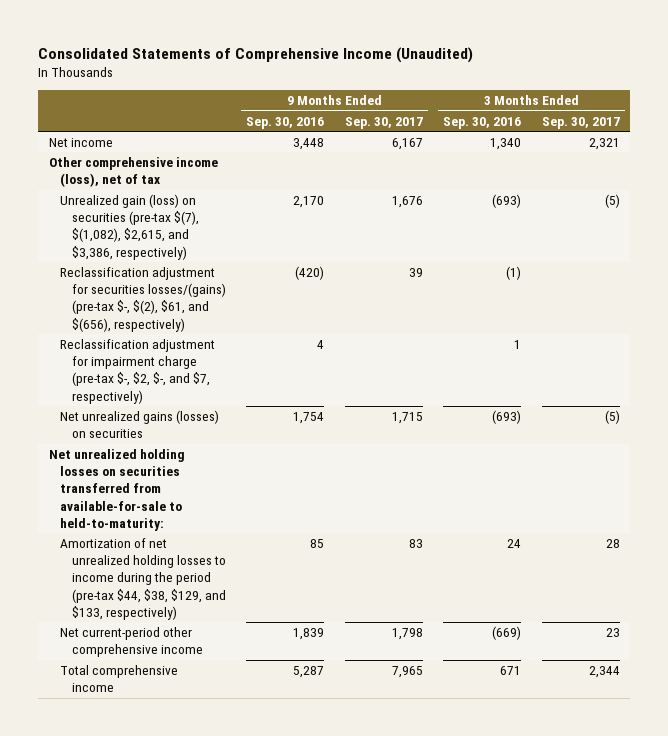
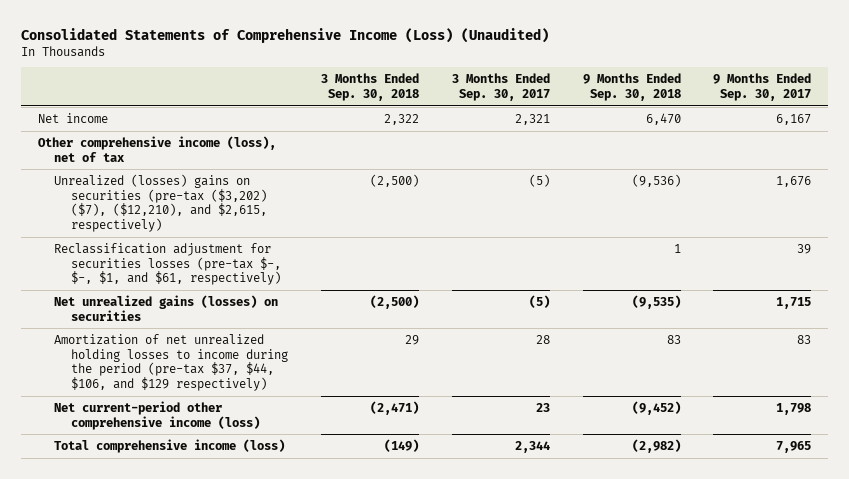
[38,47,474,64] Consolidated Statements of Comprehensive Income (Unaudited) -> [21,27,550,43] Consolidated Statements of Comprehensive Income (Loss) (Unaudited)
[246,116,325,129] Sep. 30, 2016 -> none
[443,116,522,129] Sep. 30, 2016 -> none
none -> [320,73,419,102] 3 Months Ended Sep. 30, 2018
none -> [582,73,681,102] 9 Months Ended Sep. 30, 2018
[60,338,216,404] Reclassification adjustment for impairment charge (pre-tax $-, $2, $-, and $7, respectively) -> none
[60,193,199,260] Unrealized gain (loss) on securities (pre-tax $(7), $(1,082), $2,615, and $3,386, respectively) -> [54,174,268,232] Unrealized (losses) gains on securities (pre-tax ($3,202) ($7), ($12,210), and $2,615, respectively)
[60,266,226,332] Reclassification adjustment for securities losses/(gains) (pre-tax $-, $(2), $61, and $(656), respectively) -> [54,243,282,286] Reclassification adjustment for securities losses (pre-tax $-, $-, $1, and $61, respectively)
[48,448,185,531] Net unrealized holding losses on securities transferred from available-for-sale to held-to-maturity: -> none
[60,537,226,620] Amortization of net unrealized holding losses to income during the period (pre-tax $44, $38, $129, and $133, respectively) -> [54,334,289,391] Amortization of net unrealized holding losses to income during the period (pre-tax $37, $44, $106, and $129 respectively)
[60,626,203,658] Net current-period other comprehensive income -> [54,401,261,430] Net current-period other comprehensive income (loss)
[60,664,179,693] Total comprehensive income -> [54,439,286,454] Total comprehensive income (loss)

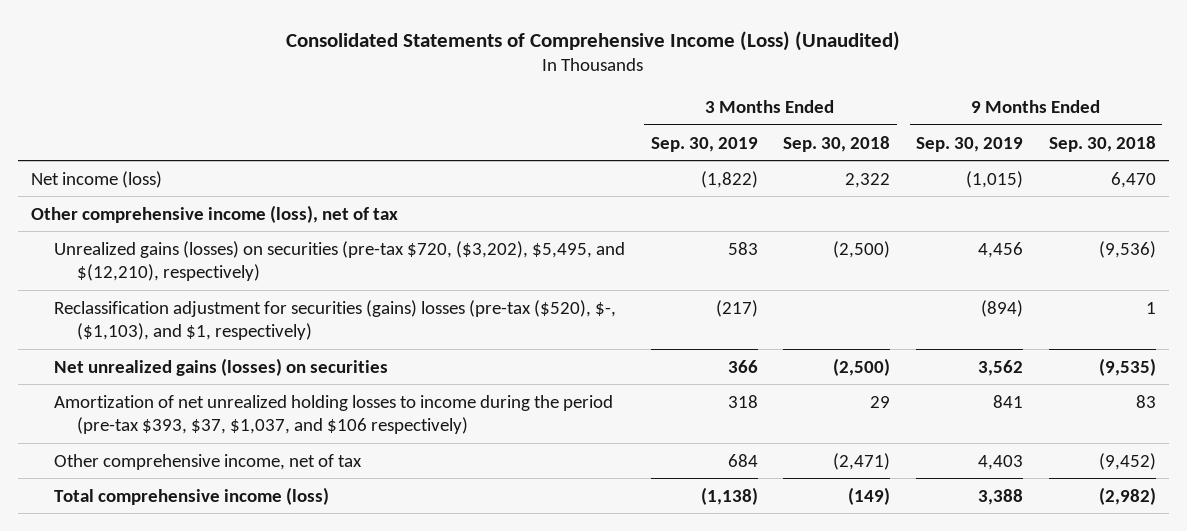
[451,73,550,102] 3 Months Ended Sep. 30, 2017 -> none
[713,73,812,102] 9 Months Ended Sep. 30, 2017 -> none
none -> [650,136,758,152] Sep. 30, 2019
none -> [916,136,1024,152] Sep. 30, 2019
[37,113,108,124] Net income -> [30,170,162,188] Net income (loss)
[54,174,268,232] Unrealized (losses) gains on securities (pre-tax ($3,202) ($7), ($12,210), and $2,615, respectively) -> [53,240,625,282] Unrealized gains (losses) on securities (pre-tax $720, ($3,202), $5,495, and $(12,210), respectively)
[54,243,282,286] Reclassification adjustment for securities losses (pre-tax $-, $-, $1, and $61, respectively) -> [53,299,616,341] Reclassification adjustment for securities (gains) losses (pre-tax ($520), $-, ($1,103), and $1, respectively)
[54,334,289,391] Amortization of net unrealized holding losses to income during the period (pre-tax $37, $44, $106, and $129 respectively) -> [53,394,613,435] Amortization of net unrealized holding losses to income during the period (pre-tax $393, $37, $1,037, and $106 respectively)
[54,401,261,430] Net current-period other comprehensive income (loss) -> [53,453,362,470] Other comprehensive income, net of tax

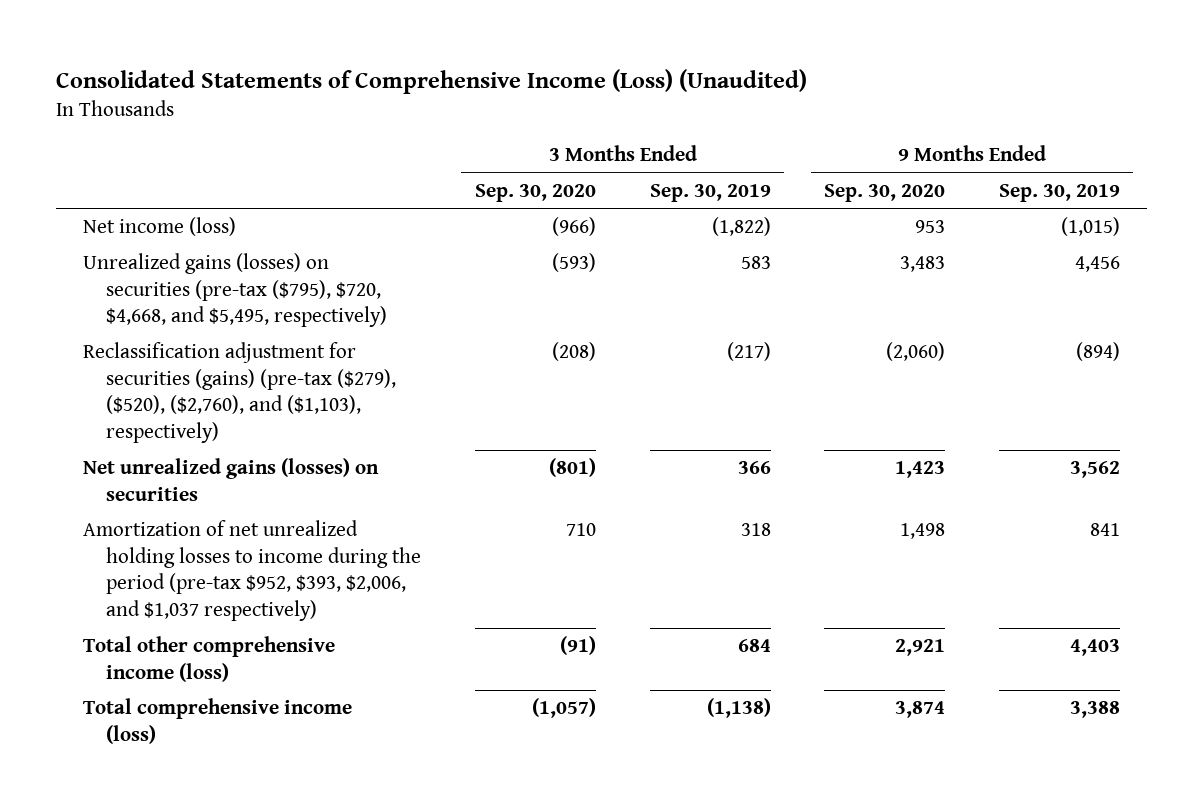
[783,135,891,152] Sep. 30, 2018 -> none
[1048,135,1156,152] Sep. 30, 2018 -> none
none -> [474,183,596,202] Sep. 30, 2020
none -> [824,183,946,202] Sep. 30, 2020
[30,204,398,223] Other comprehensive income (loss), net of tax -> none
[53,240,625,282] Unrealized gains (losses) on securities (pre-tax $720, ($3,202), $5,495, and $(12,210), respectively) -> [83,253,388,328] Unrealized gains (losses) on securities (pre-tax ($795), $720, $4,668, and $5,495, respectively)
[53,299,616,341] Reclassification adjustment for securities (gains) losses (pre-tax ($520), $-, ($1,103), and $1, respectively) -> [83,342,397,443] Reclassification adjustment for securities (gains) (pre-tax ($279), ($520), ($2,760), and ($1,103), respectively)
[53,394,613,435] Amortization of net unrealized holding losses to income during the period (pre-tax $393, $37, $1,037, and $106 respectively) -> [83,520,422,621] Amortization of net unrealized holding losses to income during the period (pre-tax $952, $393, $2,006, and $1,037 respectively)
[53,453,362,470] Other comprehensive income, net of tax -> [83,636,336,682] Total other comprehensive income (loss)

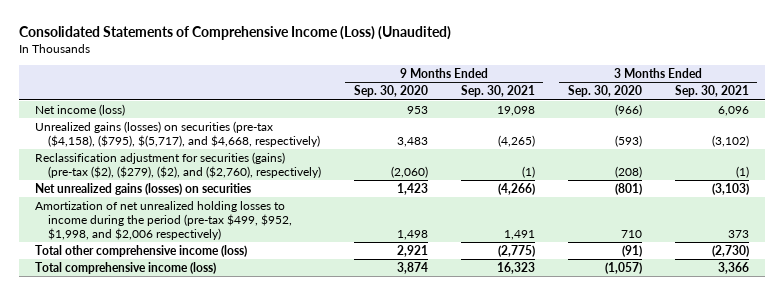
[649,183,771,202] Sep. 30, 2019 -> none
[999,183,1121,202] Sep. 30, 2019 -> none
none -> [460,85,535,98] Sep. 30, 2021
none -> [674,85,749,98] Sep. 30, 2021
[83,253,388,328] Unrealized gains (losses) on securities (pre-tax ($795), $720, $4,668, and $5,495, respectively) -> [35,120,320,147] Unrealized gains (losses) on securities (pre-tax ($4,158), ($795), $(5,717), and $4,668, respectively)
[83,342,397,443] Reclassification adjustment for securities (gains) (pre-tax ($279), ($520), ($2,760), and ($1,103), respectively) -> [35,151,321,178] Reclassification adjustment for securities (gains) (pre-tax ($2), ($279), ($2), and ($2,760), respectively)
[83,520,422,621] Amortization of net unrealized holding losses to income during the period (pre-tax $952, $393, $2,006, and $1,037 respectively) -> [35,200,292,240] Amortization of net unrealized holding losses to income during the period (pre-tax $499, $952, $1,998, and $2,006 respectively)

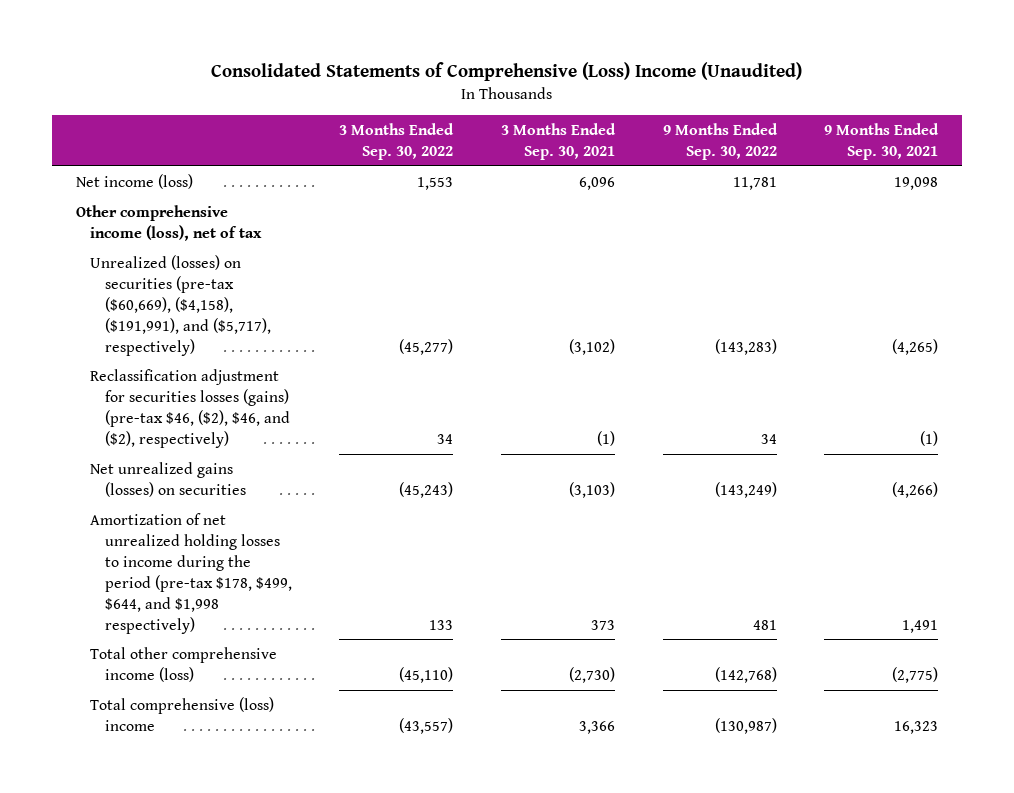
[18,26,451,41] Consolidated Statements of Comprehensive Income (Loss) (Unaudited) -> [211,62,803,82] Consolidated Statements of Comprehensive (Loss) Income (Unaudited)
[353,85,428,98] Sep. 30, 2020 -> none
[567,85,642,98] Sep. 30, 2020 -> none
none -> [339,123,455,161] 3 Months Ended Sep. 30, 2022
none -> [662,123,778,161] 9 Months Ended Sep. 30, 2022
none -> [75,204,263,241] Other comprehensive income (loss), net of tax
[35,120,320,147] Unrealized gains (losses) on securities (pre-tax ($4,158), ($795), $(5,717), and $4,668, respectively) -> [90,254,271,356] Unrealized (losses) on securities (pre-tax ($60,669), ($4,158), ($191,991), and ($5,717), respectively)
[35,151,321,178] Reclassification adjustment for securities (gains) (pre-tax ($2), ($279), ($2), and ($2,760), respectively) -> [90,368,290,448] Reclassification adjustment for securities losses (gains) (pre-tax $46, ($2), $46, and ($2), respectively)
[35,200,292,240] Amortization of net unrealized holding losses to income during the period (pre-tax $499, $952, $1,998, and $2,006 respectively) -> [90,512,292,634] Amortization of net unrealized holding losses to income during the period (pre-tax $178, $499, $644, and $1,998 respectively)
[35,261,217,274] Total comprehensive income (loss) -> [90,696,275,731] Total comprehensive (loss) income

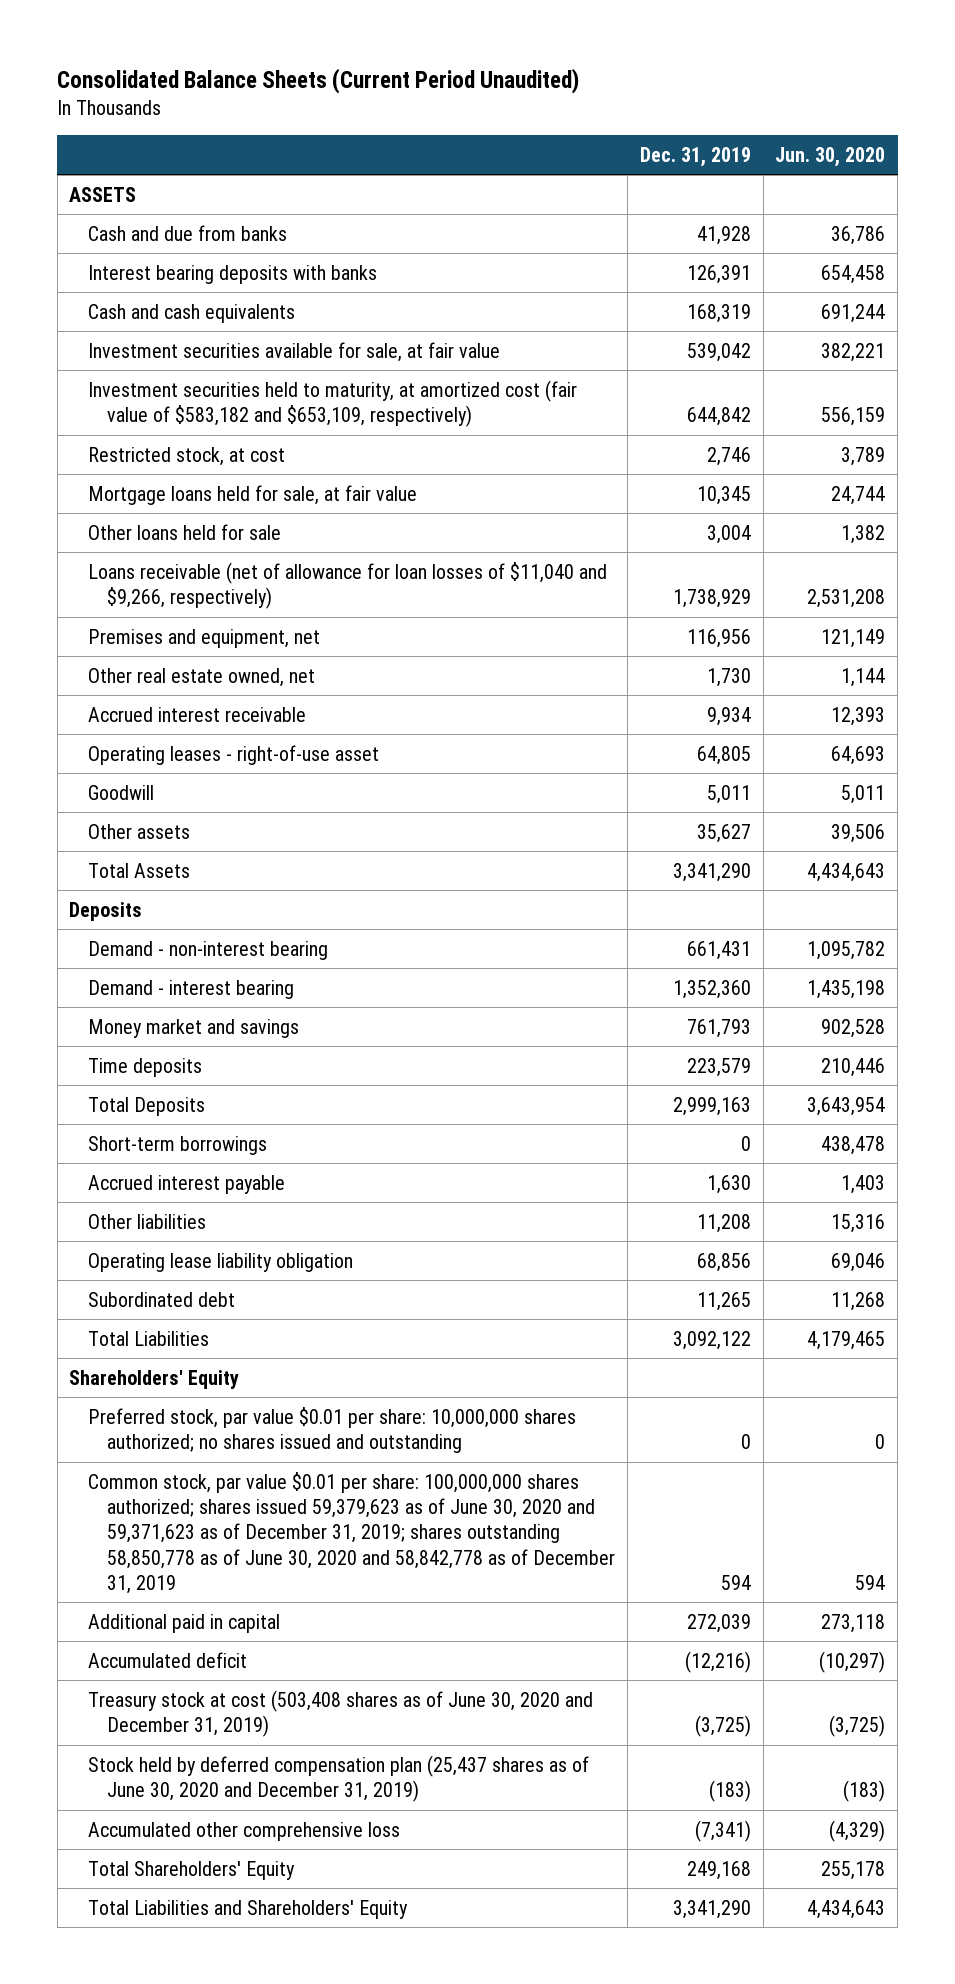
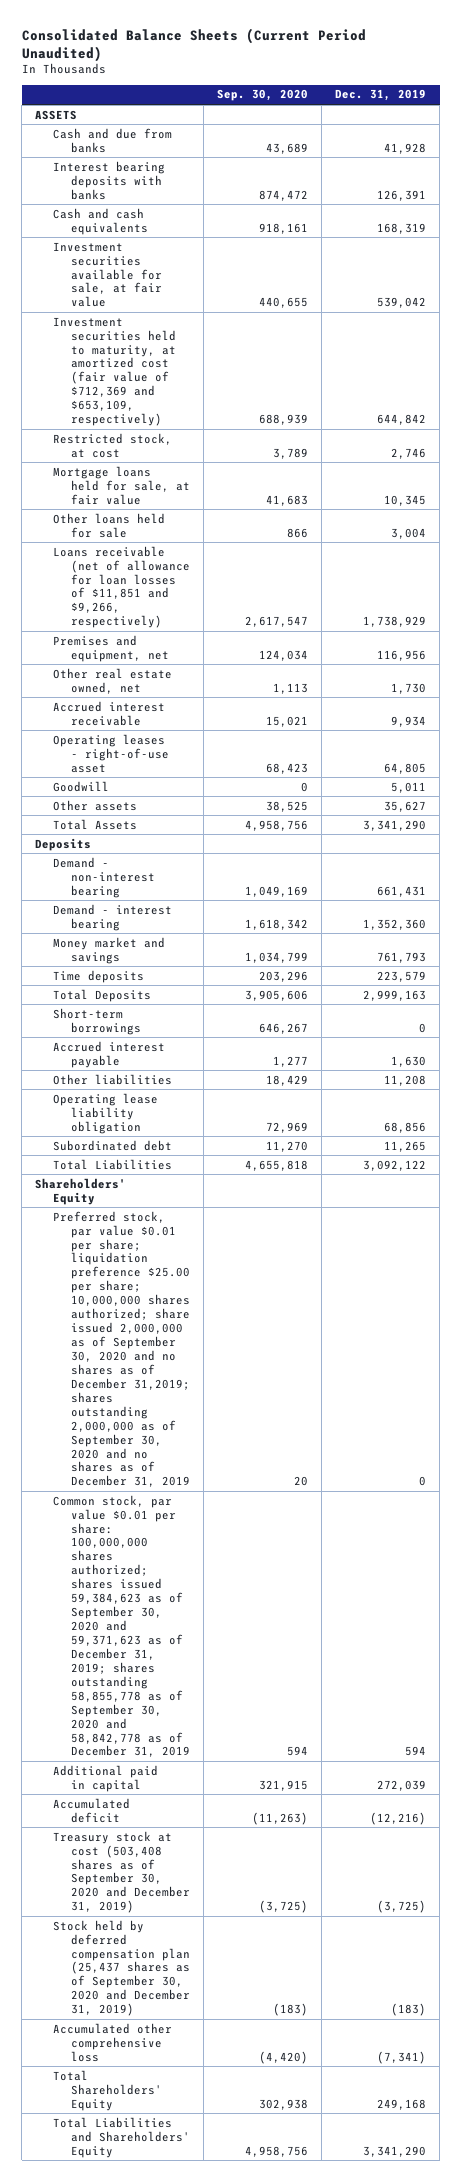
[775,146,886,167] Jun. 30, 2020 -> none
none -> [217,89,309,102] Sep. 30, 2020
[88,379,578,428] Investment securities held to maturity, at amortized cost (fair value of $583,182 and $653,109, respectively) -> [53,316,176,427] Investment securities held to maturity, at amortized cost (fair value of $712,369 and $653,109, respectively)
[88,561,608,610] Loans receivable (net of allowance for loan losses of $11,040 and $9,266, respectively) -> [53,545,190,629] Loans receivable (net of allowance for loan losses of $11,851 and $9,266, respectively)
[88,1406,577,1454] Preferred stock, par value $0.01 per share: 10,000,000 shares authorized; no shares issued and outstanding -> [53,1210,190,1488] Preferred stock, par value $0.01 per share; liquidation preference $25.00 per share; 10,000,000 shares authorized; share issued 2,000,000 as of September 30, 2020 and no shares as of December 31,2019; shares outstanding 2,000,000 as of September 30, 2020 and no shares as of December 31, 2019
[88,1471,616,1594] Common stock, par value $0.01 per share: 100,000,000 shares authorized; shares issued 59,379,623 as of June 30, 2020 and 59,371,623 as of December 31, 2019; shares outstanding 58,850,778 as of June 30, 2020 and 58,842,778 as of December 31, 2019 -> [53,1494,190,1758] Common stock, par value $0.01 per share: 100,000,000 shares authorized; shares issued 59,384,623 as of September 30, 2020 and 59,371,623 as of December 31, 2019; shares outstanding 58,855,778 as of September 30, 2020 and 58,842,778 as of December 31, 2019
[88,1689,594,1738] Treasury stock at cost (503,408 shares as of June 30, 2020 and December 31, 2019) -> [53,1830,190,1914] Treasury stock at cost (503,408 shares as of September 30, 2020 and December 31, 2019)
[88,1754,590,1803] Stock held by deferred compensation plan (25,437 shares as of June 30, 2020 and December 31, 2019) -> [53,1919,190,2017] Stock held by deferred compensation plan (25,437 shares as of September 30, 2020 and December 31, 2019)

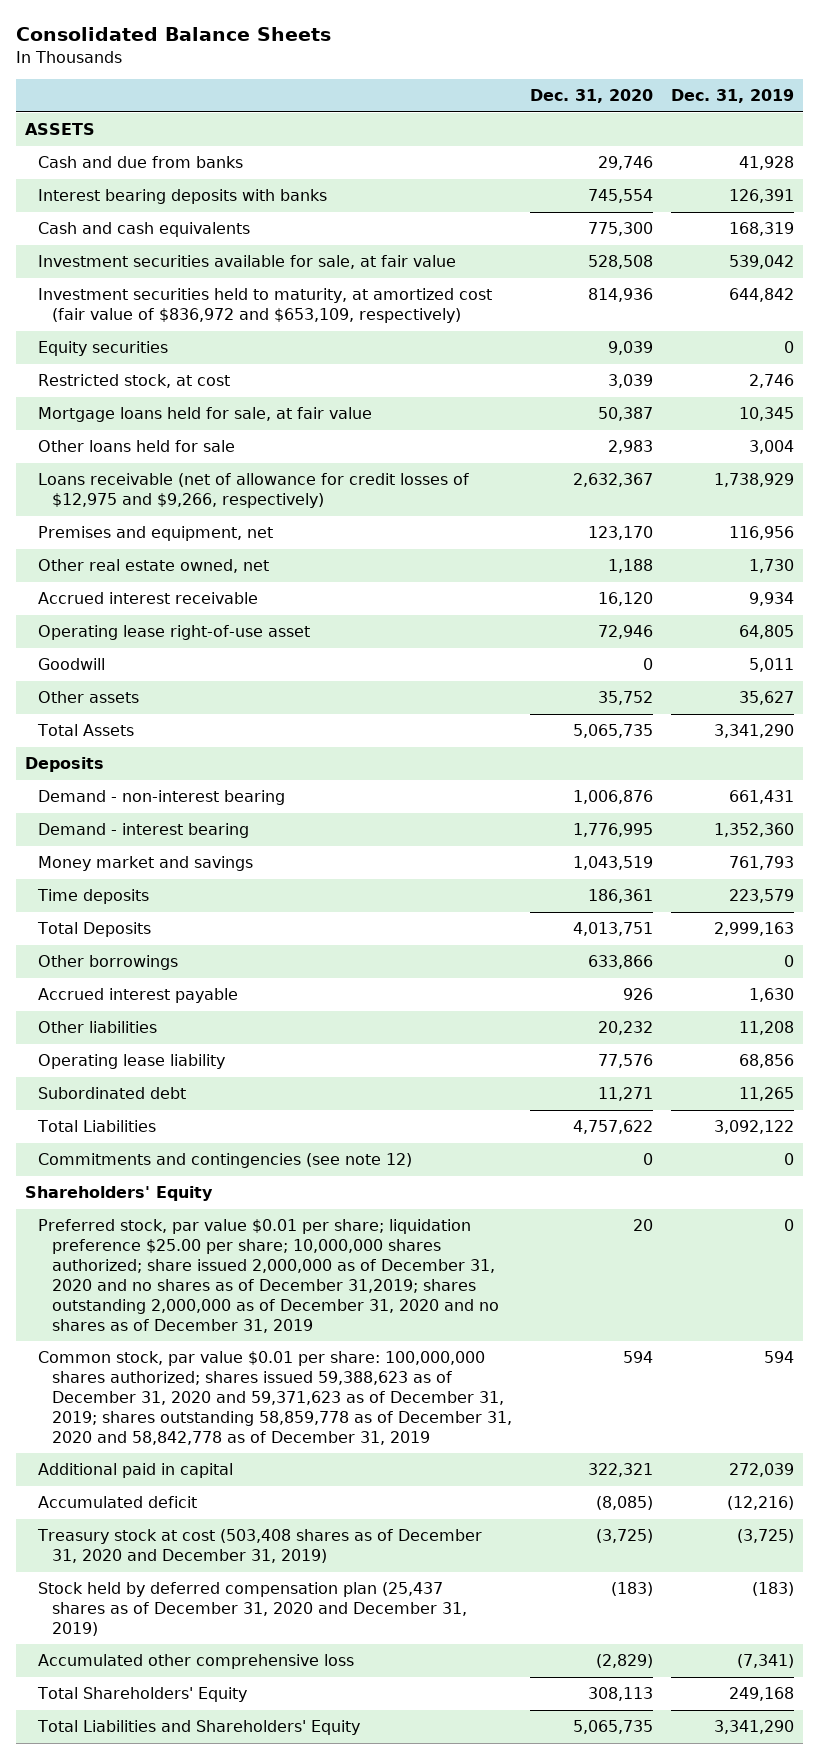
[21,27,366,62] Consolidated Balance Sheets (Current Period Unaudited) -> [16,27,332,42] Consolidated Balance Sheets
[217,89,309,102] Sep. 30, 2020 -> none
none -> [529,89,653,104] Dec. 31, 2020
[53,316,176,427] Investment securities held to maturity, at amortized cost (fair value of $712,369 and $653,109, respectively) -> [38,288,493,324] Investment securities held to maturity, at amortized cost (fair value of $836,972 and $653,109, respectively)
none -> [38,341,169,357] Equity securities
[53,545,190,629] Loans receivable (net of allowance for loan losses of $11,851 and $9,266, respectively) -> [38,473,470,509] Loans receivable (net of allowance for credit losses of $12,975 and $9,266, respectively)
[53,733,169,773] Operating leases - right-of-use asset -> [38,625,311,641] Operating lease right-of-use asset
[53,1007,141,1035] Short-term borrowings -> none
none -> [38,955,179,971] Other borrowings
[53,1092,159,1134] Operating lease liability obligation -> [38,1054,226,1070] Operating lease liability
none -> [38,1153,413,1169] Commitments and contingencies (see note 12)
[53,1210,190,1488] Preferred stock, par value $0.01 per share; liquidation preference $25.00 per share; 10,000,000 shares authorized; share issued 2,000,000 as of September 30, 2020 and no shares as of December 31,2019; shares outstanding 2,000,000 as of September 30, 2020 and no shares as of December 31, 2019 -> [38,1219,499,1333] Preferred stock, par value $0.01 per share; liquidation preference $25.00 per share; 10,000,000 shares authorized; share issued 2,000,000 as of December 31, 2020 and no shares as of December 31,2019; shares outstanding 2,000,000 as of December 31, 2020 and no shares as of December 31, 2019
[53,1494,190,1758] Common stock, par value $0.01 per share: 100,000,000 shares authorized; shares issued 59,384,623 as of September 30, 2020 and 59,371,623 as of December 31, 2019; shares outstanding 58,855,778 as of September 30, 2020 and 58,842,778 as of December 31, 2019 -> [38,1351,512,1446] Common stock, par value $0.01 per share: 100,000,000 shares authorized; shares issued 59,388,623 as of December 31, 2020 and 59,371,623 as of December 31, 2019; shares outstanding 58,859,778 as of December 31, 2020 and 58,842,778 as of December 31, 2019
[53,1830,190,1914] Treasury stock at cost (503,408 shares as of September 30, 2020 and December 31, 2019) -> [37,1529,483,1564] Treasury stock at cost (503,408 shares as of December 31, 2020 and December 31, 2019)
[53,1919,190,2017] Stock held by deferred compensation plan (25,437 shares as of September 30, 2020 and December 31, 2019) -> [38,1582,467,1637] Stock held by deferred compensation plan (25,437 shares as of December 31, 2020 and December 31, 2019)

